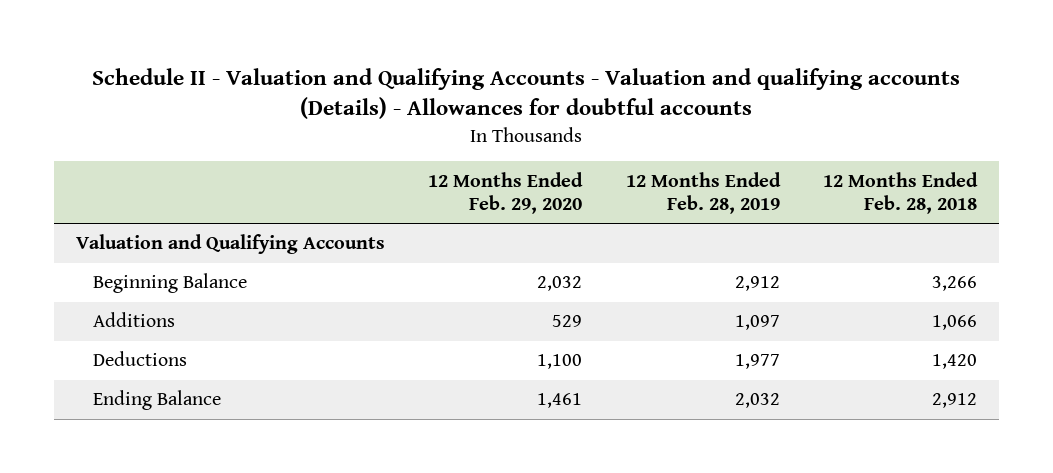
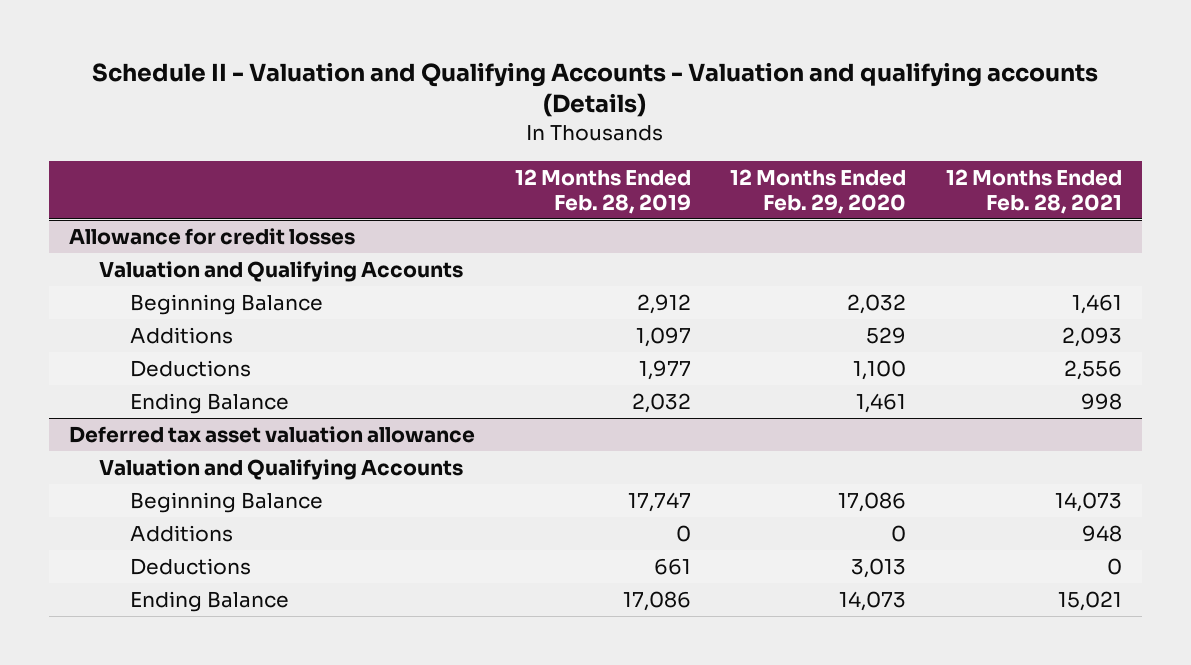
[92,67,961,120] Schedule II - Valuation and Qualifying Accounts - Valuation and qualifying accounts (Details) - Allowances for doubtful accounts -> [92,61,1099,118] Schedule II - Valuation and Qualifying Accounts - Valuation and qualifying accounts (Details)
[822,171,978,215] 12 Months Ended Feb. 28, 2018 -> none
none -> [946,168,1123,214] 12 Months Ended Feb. 28, 2021
none -> [68,228,355,246] Allowance for credit losses
none -> [68,426,475,444] Deferred tax asset valuation allowance
none -> [99,459,464,481] Valuation and Qualifying Accounts
none -> [129,492,323,514] Beginning Balance
none -> [129,525,233,543] Additions
none -> [129,558,251,576] Deductions
none -> [129,591,289,613] Ending Balance

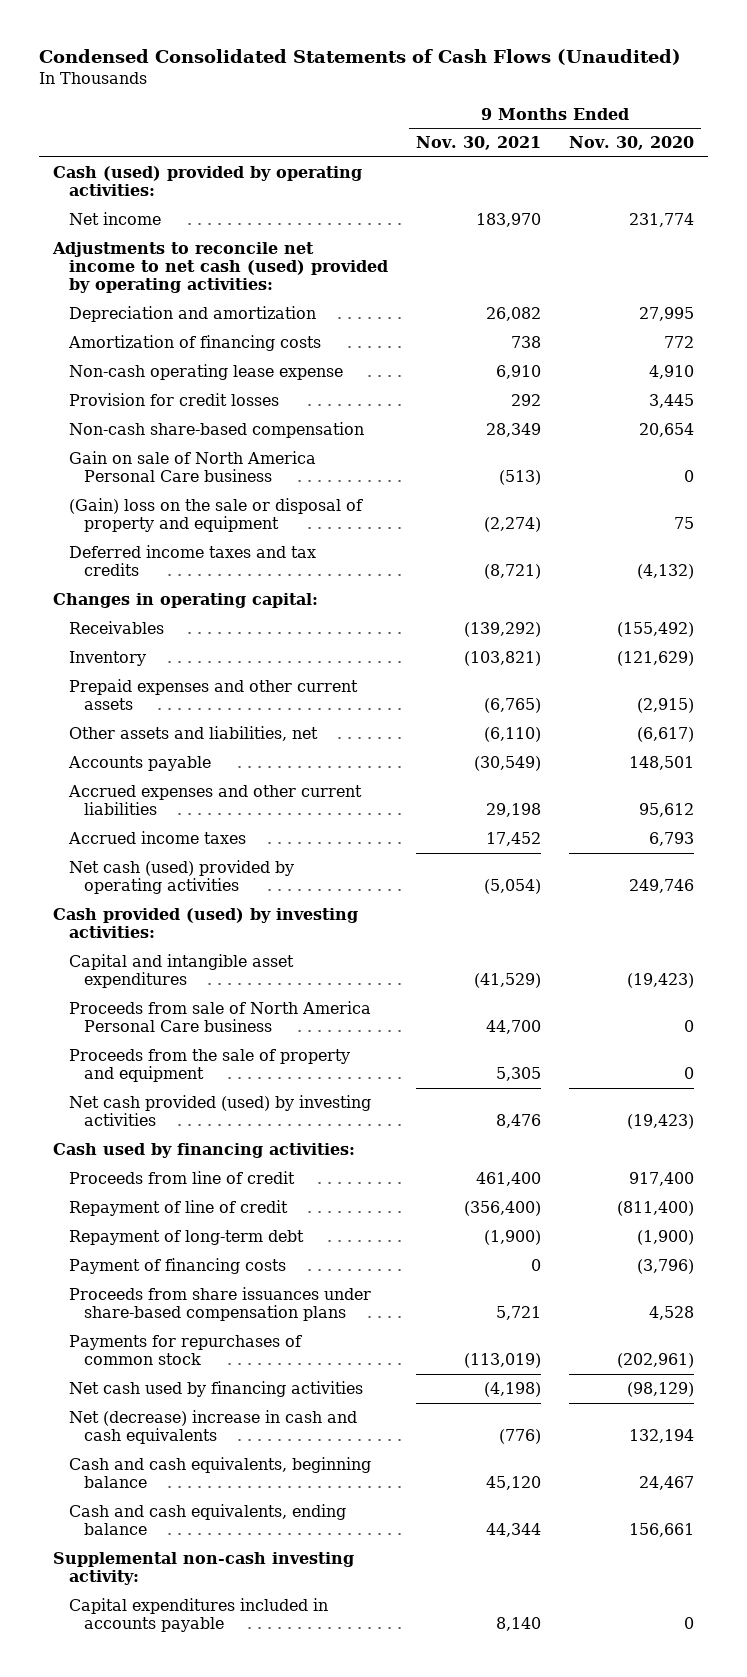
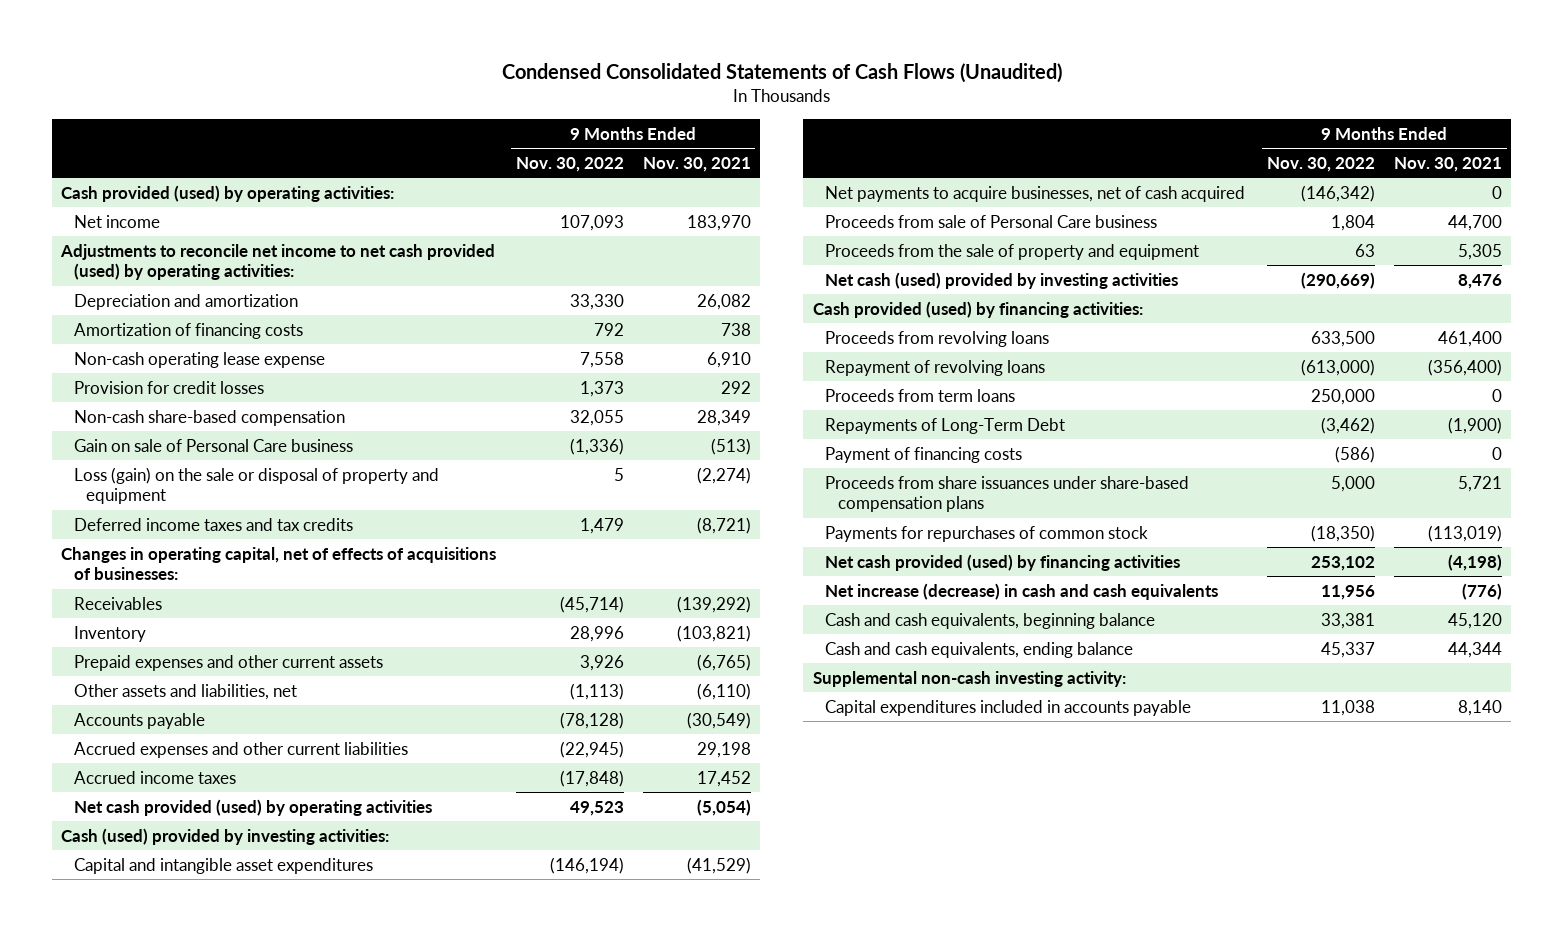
[569,136,695,151] Nov. 30, 2020 -> none
none -> [515,156,624,172] Nov. 30, 2022
[53,165,363,196] Cash (used) provided by operating activities: -> [61,184,395,202] Cash provided (used) by operating activities:
[52,241,388,294] Adjustments to reconcile net income to net cash (used) provided by operating activities: -> [60,243,496,281] Adjustments to reconcile net income to net cash provided (used) by operating activities:
[68,450,316,482] Gain on sale of North America Personal Care business -> [73,438,353,452] Gain on sale of Personal Care business
[68,497,363,532] (Gain) loss on the sale or disposal of property and equipment -> [73,466,439,505] Loss (gain) on the sale or disposal of property and equipment
[53,592,319,608] Changes in operating capital: -> [61,546,497,581] Changes in operating capital, net of effects of acquisitions of businesses:
[68,859,294,894] Net cash (used) provided by operating activities -> [73,798,432,816] Net cash provided (used) by operating activities
[53,907,359,938] Cash provided (used) by investing activities: -> [61,827,390,845] Cash (used) provided by investing activities:
none -> [825,185,1246,202] Net payments to acquire businesses, net of cash acquired
[68,1000,371,1032] Proceeds from sale of North America Personal Care business -> [825,214,1158,228] Proceeds from sale of Personal Care business
[68,1094,371,1126] Net cash provided (used) by investing activities -> [825,271,1179,289] Net cash (used) provided by investing activities
[53,1142,356,1158] Cash used by financing activities: -> [812,300,1143,318] Cash provided (used) by financing activities:
[68,1170,295,1184] Proceeds from line of credit -> [825,330,1050,347] Proceeds from revolving loans
[68,1199,288,1216] Repayment of line of credit -> [825,359,1046,376] Repayment of revolving loans
none -> [825,388,1016,402] Proceeds from term loans
[68,1229,304,1245] Repayment of long-term debt -> [825,417,1066,434] Repayments of Long-Term Debt
[68,1380,363,1397] Net cash used by financing activities -> [825,553,1181,571] Net cash provided (used) by financing activities
[68,1409,357,1444] Net (decrease) increase in cash and cash equivalents -> [825,582,1219,600] Net increase (decrease) in cash and cash equivalents

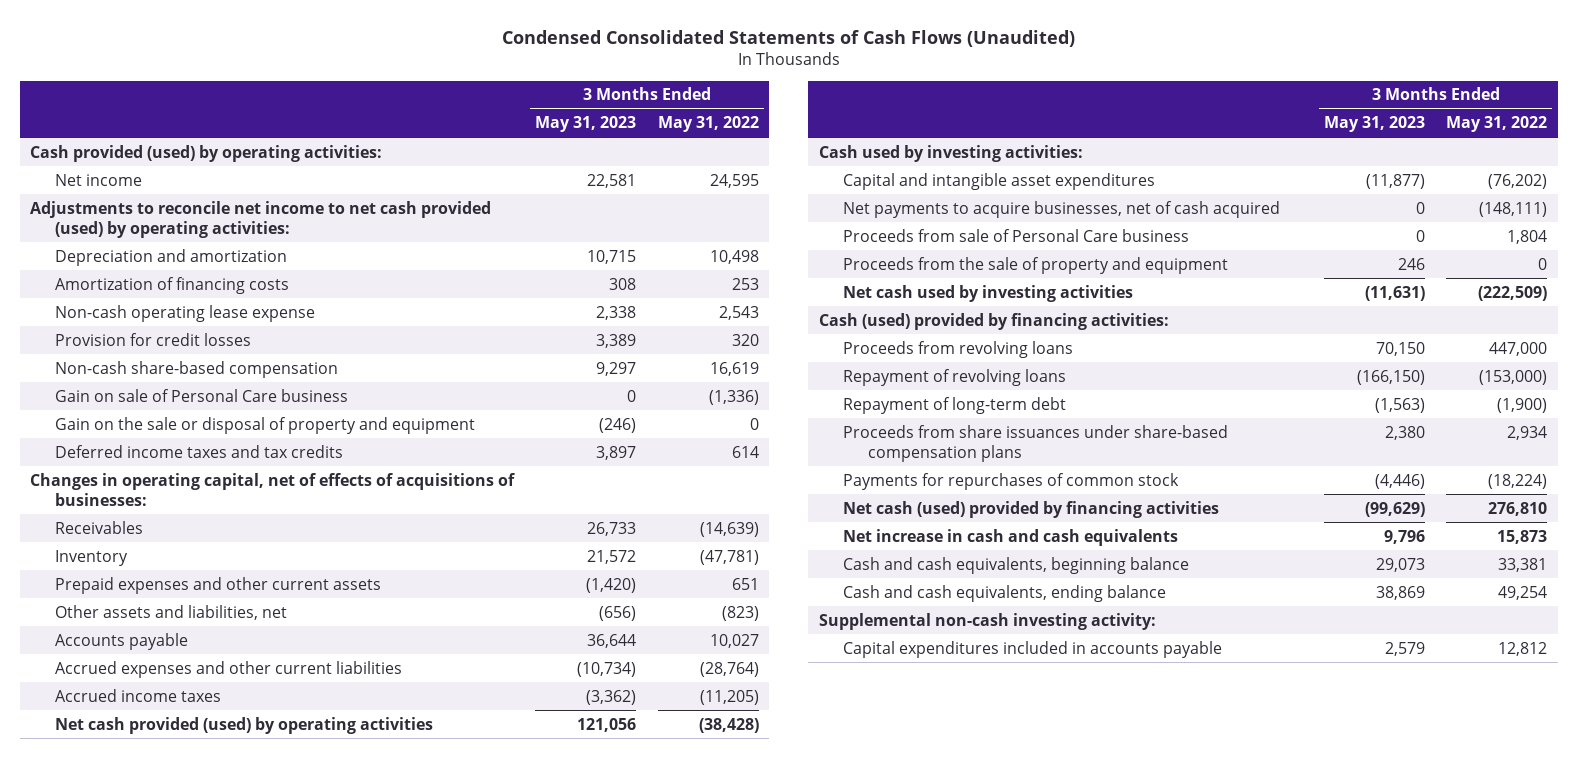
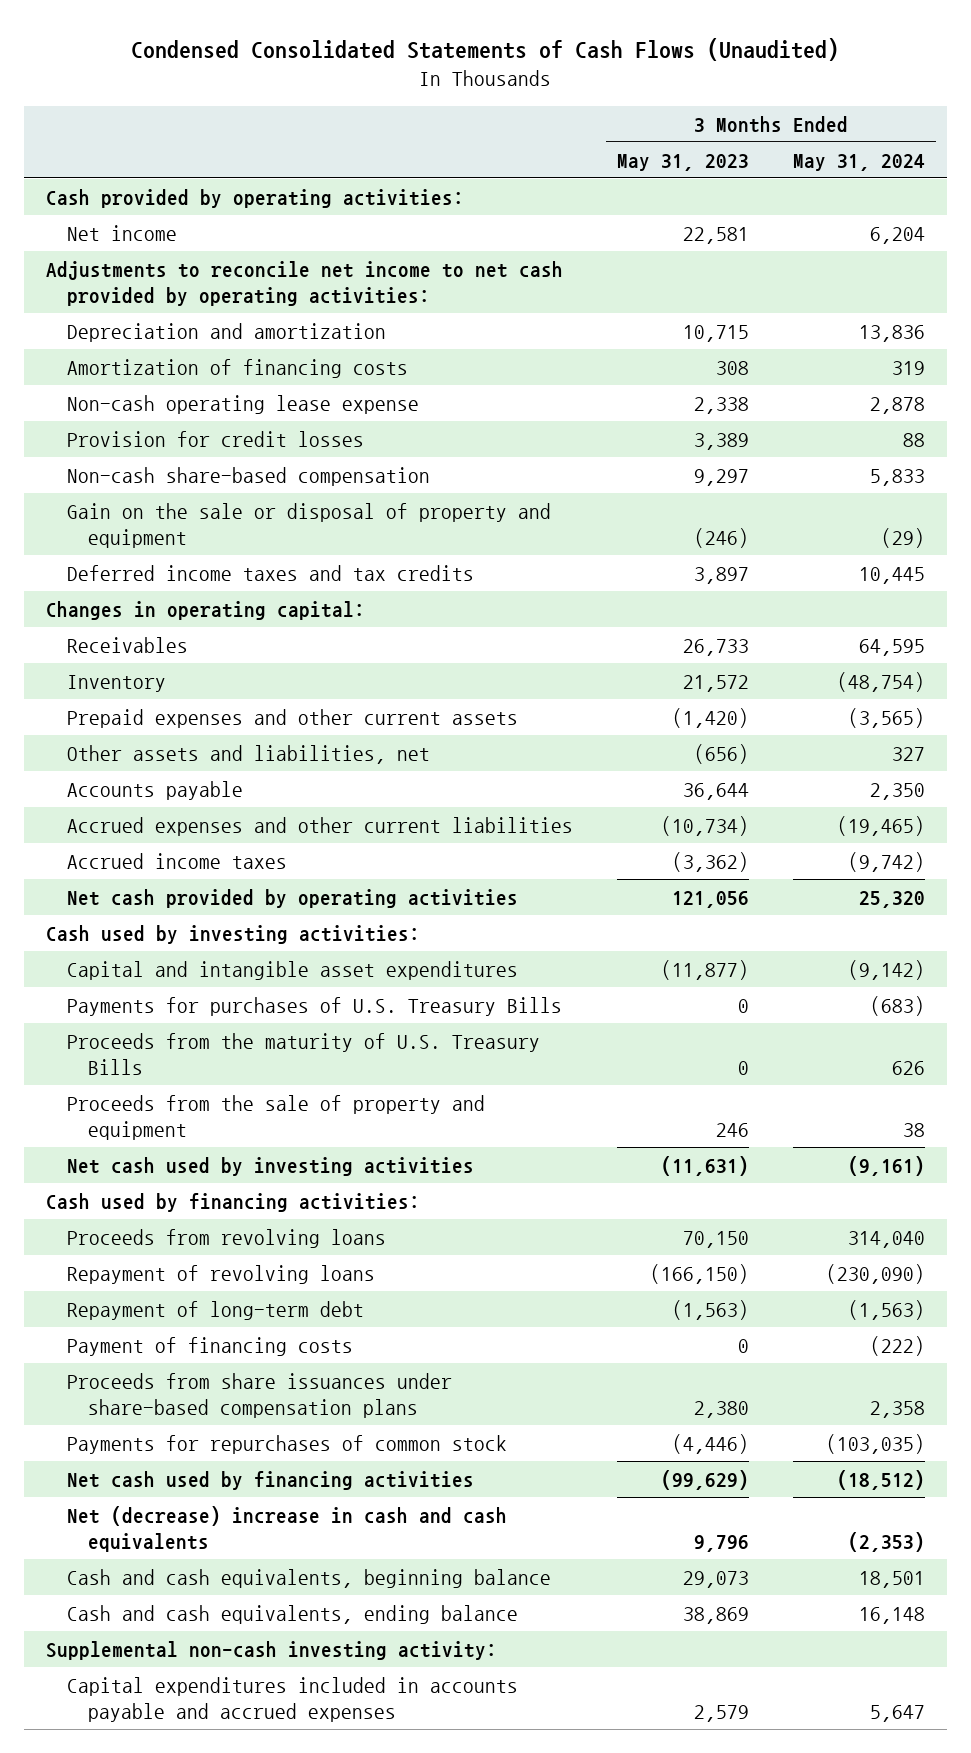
[657,116,759,133] May 31, 2022 -> none
none -> [792,153,925,171] May 31, 2024
[30,144,383,162] Cash provided (used) by operating activities: -> [46,188,465,208] Cash provided by operating activities:
[30,200,492,238] Adjustments to reconcile net income to net cash provided (used) by operating activities: -> [46,260,564,306] Adjustments to reconcile net income to net cash provided by operating activities:
[54,388,348,402] Gain on sale of Personal Care business -> none
[30,472,516,506] Changes in operating capital, net of effects of acquisitions of businesses: -> [46,600,366,620] Changes in operating capital:
[54,716,433,734] Net cash provided (used) by operating activities -> [66,888,518,908] Net cash provided by operating activities
[843,200,1281,218] Net payments to acquire businesses, net of cash acquired -> none
[843,228,1190,242] Proceeds from sale of Personal Care business -> none
none -> [66,996,562,1016] Payments for purchases of U.S. Treasury Bills
none -> [66,1032,540,1075] Proceeds from the maturity of U.S. Treasury Bills
[818,312,1169,330] Cash (used) provided by financing activities: -> [46,1192,421,1212] Cash used by financing activities:
none -> [66,1336,353,1356] Payment of financing costs
[843,500,1220,518] Net cash (used) provided by financing activities -> [66,1470,474,1490] Net cash used by financing activities
[843,528,1179,546] Net increase in cash and cash equivalents -> [66,1505,507,1552] Net (decrease) increase in cash and cash equivalents
[843,640,1223,658] Capital expenditures included in accounts payable -> [66,1676,518,1722] Capital expenditures included in accounts payable and accrued expenses

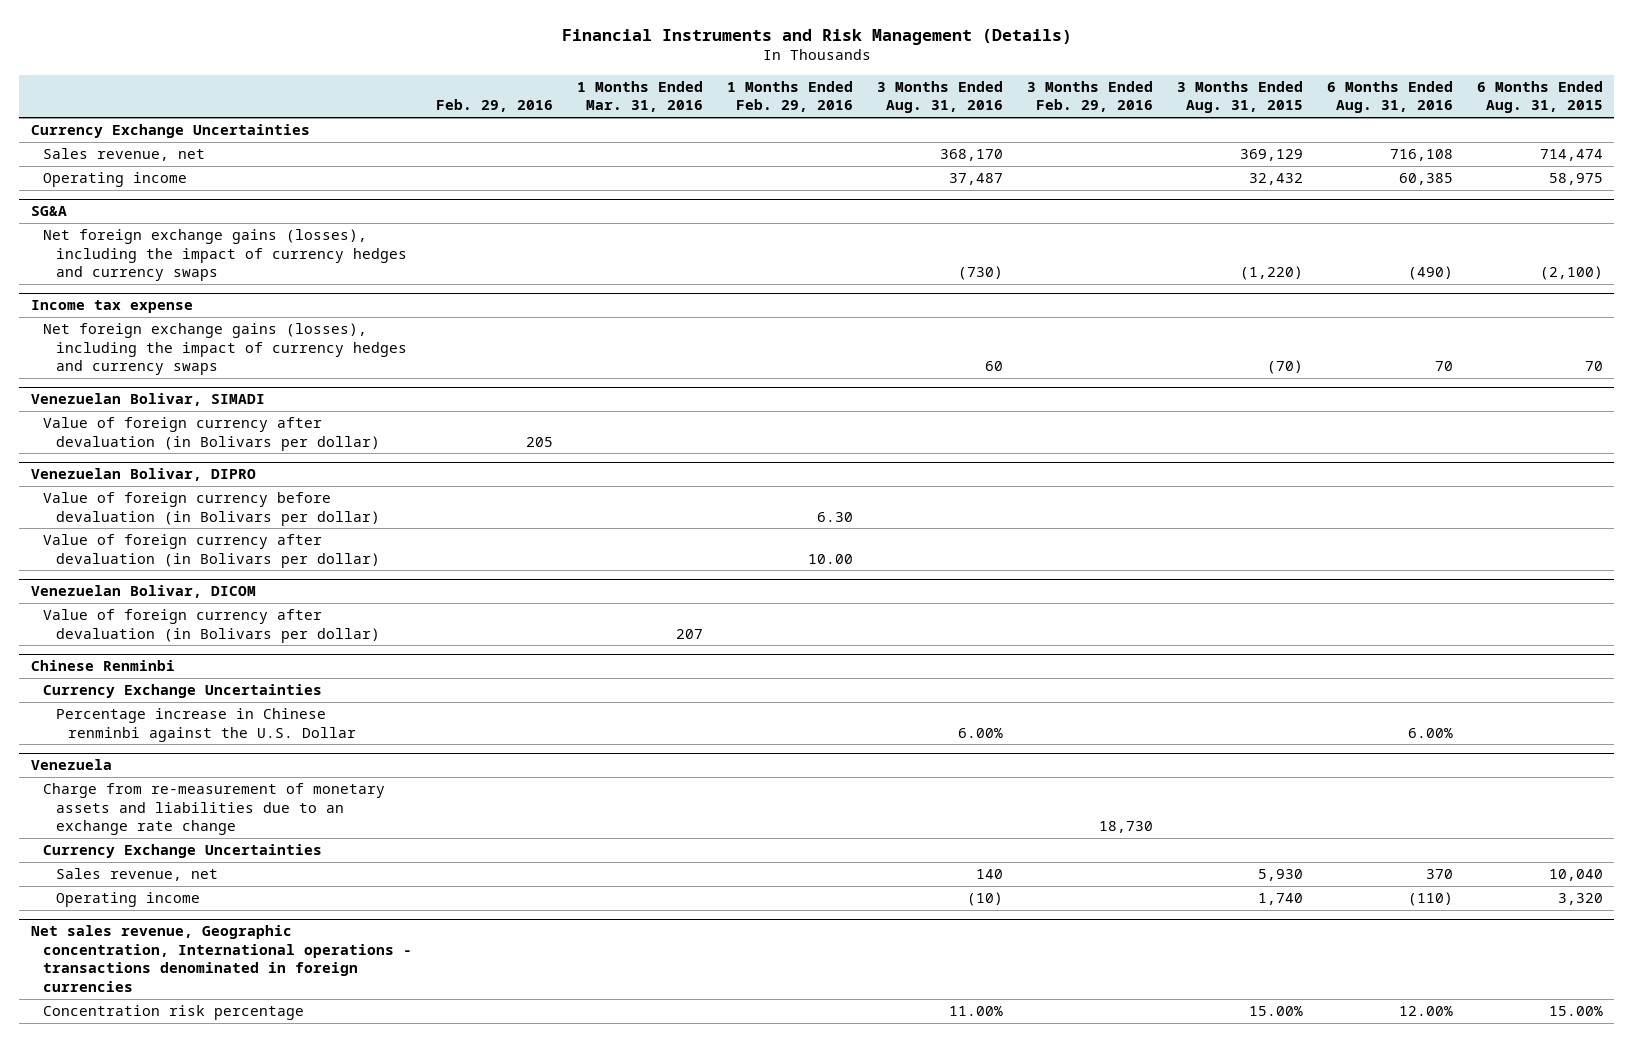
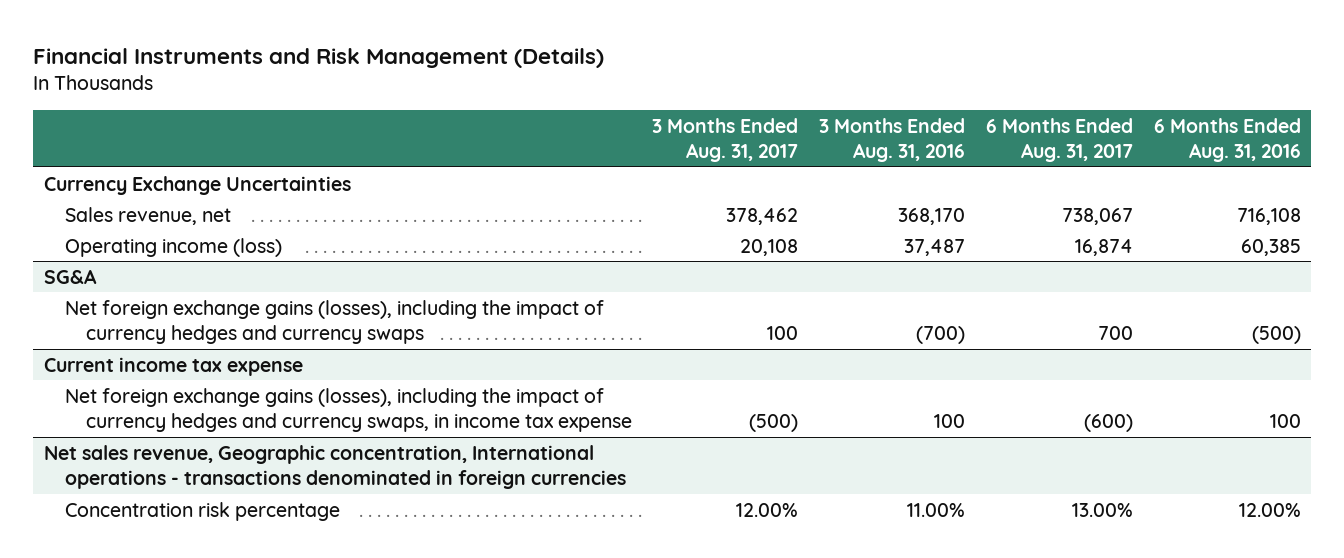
[436,99,554,113] Feb. 29, 2016 -> none
[577,80,704,113] 1 Months Ended Mar. 31, 2016 -> none
[727,80,854,113] 1 Months Ended Feb. 29, 2016 -> none
[1026,80,1153,113] 3 Months Ended Feb. 29, 2016 -> none
[1176,80,1303,114] 3 Months Ended Aug. 31, 2015 -> none
[1476,80,1603,114] 6 Months Ended Aug. 31, 2015 -> none
none -> [652,117,799,162] 3 Months Ended Aug. 31, 2017
none -> [985,117,1133,162] 6 Months Ended Aug. 31, 2017
[43,172,188,188] Operating income -> [64,237,282,257] Operating income (loss)
[30,393,265,407] Venezuelan Bolivar, SIMADI -> none
[43,417,380,451] Value of foreign currency after devaluation (in Bolivars per dollar) -> none
[30,468,256,482] Venezuelan Bolivar, DIPRO -> none
[43,492,380,526] Value of foreign currency before devaluation (in Bolivars per dollar) -> none
[43,534,380,568] Value of foreign currency after devaluation (in Bolivars per dollar) -> none
[30,585,256,599] Venezuelan Bolivar, DICOM -> none
[43,609,380,643] Value of foreign currency after devaluation (in Bolivars per dollar) -> none
[30,660,175,672] Chinese Renminbi -> none
[43,684,323,699] Currency Exchange Uncertainties -> none
[55,708,357,742] Percentage increase in Chinese renminbi against the U.S. Dollar -> none
[30,759,112,771] Venezuela -> none
[43,783,386,836] Charge from re-measurement of monetary assets and liabilities due to an exchange rate change -> none
[43,844,323,859] Currency Exchange Uncertainties -> none
[55,868,218,882] Sales revenue, net -> none
[55,892,200,908] Operating income -> none
[957,266,1003,281] (730) -> [916,326,966,345] (700)
[1407,266,1453,281] (490) -> [1251,326,1301,345] (500)
[30,300,193,314] Income tax expense -> [43,356,303,376] Current income tax expense
[43,323,407,376] Net foreign exchange gains (losses), including the impact of currency hedges and currency swaps -> [64,387,632,433] Net foreign exchange gains (losses), including the impact of currency hedges and currency swaps, in income tax expense
[984,361,1003,372] 60 -> [934,414,966,429] 100
[1434,361,1453,372] 70 -> [1269,414,1301,429] 100

